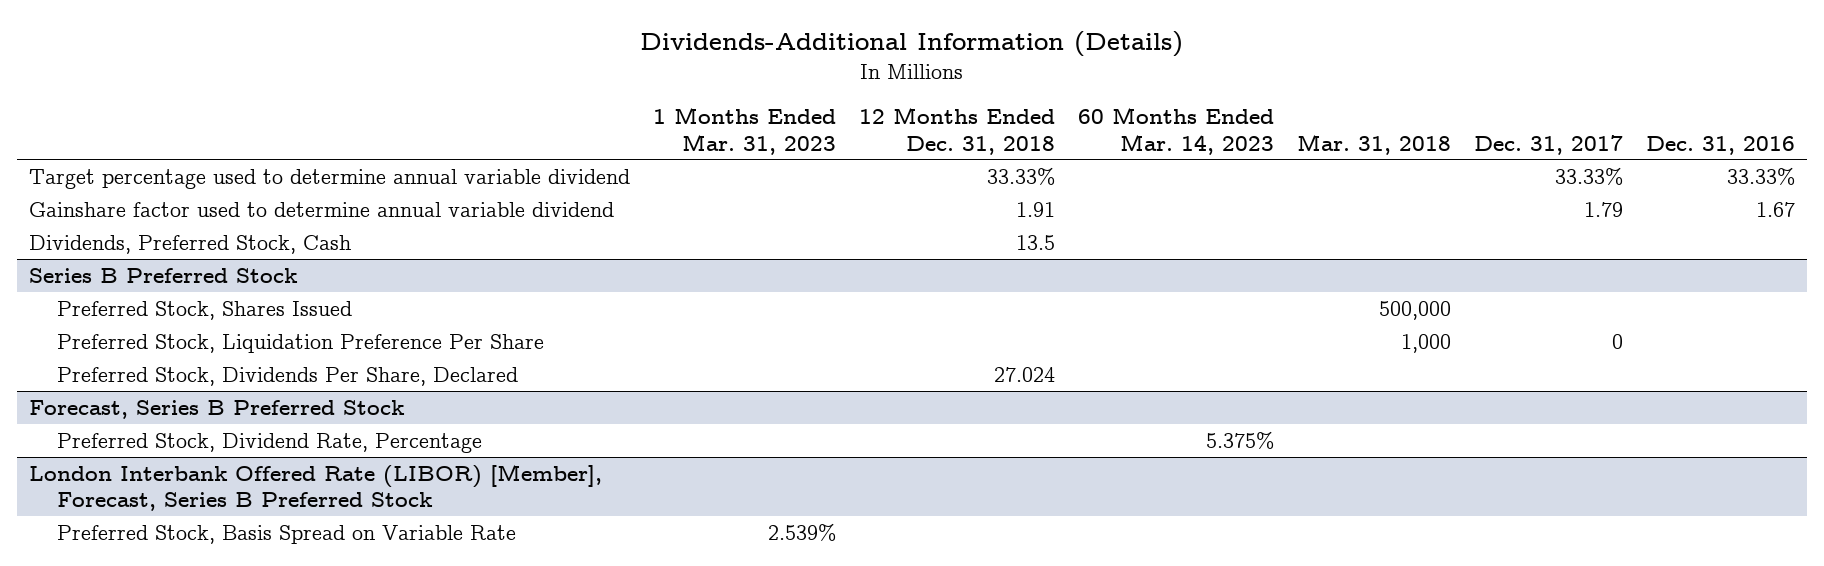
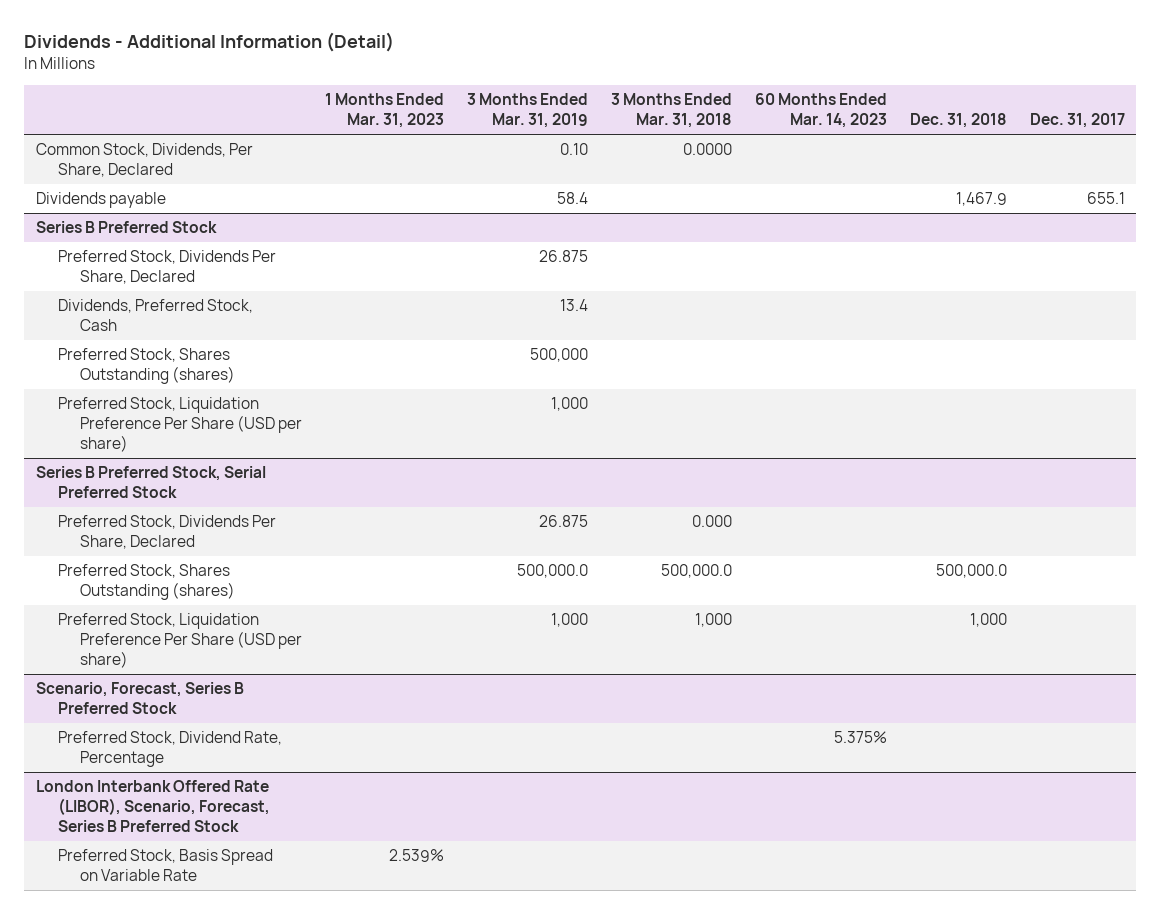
[639,31,1183,58] Dividends-Additional Information (Details) -> [24,32,395,53] Dividends - Additional Information (Detail)
[858,107,1055,155] 12 Months Ended Dec. 31, 2018 -> none
[1296,133,1451,155] Mar. 31, 2018 -> none
[1645,135,1795,155] Dec. 31, 2016 -> none
none -> [467,93,589,129] 3 Months Ended Mar. 31, 2019
none -> [610,93,732,129] 3 Months Ended Mar. 31, 2018
none -> [909,113,1007,129] Dec. 31, 2018
[28,168,630,189] Target percentage used to determine annual variable dividend -> none
[28,201,614,217] Gainshare factor used to determine annual variable dividend -> none
[28,234,351,254] Dividends, Preferred Stock, Cash -> none
none -> [35,143,253,178] Common Stock, Dividends, Per Share, Declared
none -> [35,192,166,209] Dividends payable
[57,300,353,320] Preferred Stock, Shares Issued -> none
[57,333,545,353] Preferred Stock, Liquidation Preference Per Share -> none
none -> [57,299,253,332] Dividends, Preferred Stock, Cash
none -> [57,348,236,385] Preferred Stock, Shares Outstanding (shares)
none -> [57,397,303,452] Preferred Stock, Liquidation Preference Per Share (USD per share)
none -> [35,466,266,499] Series B Preferred Stock, Serial Preferred Stock
none -> [57,515,276,550] Preferred Stock, Dividends Per Share, Declared
none -> [57,564,236,601] Preferred Stock, Shares Outstanding (shares)
none -> [57,613,303,668] Preferred Stock, Liquidation Preference Per Share (USD per share)
[28,399,405,419] Forecast, Series B Preferred Stock -> [35,682,244,715] Scenario, Forecast, Series B Preferred Stock
[28,463,602,512] London Interbank Offered Rate (LIBOR) [Member], Forecast, Series B Preferred Stock -> [35,780,270,832] London Interbank Offered Rate (LIBOR), Scenario, Forecast, Series B Preferred Stock

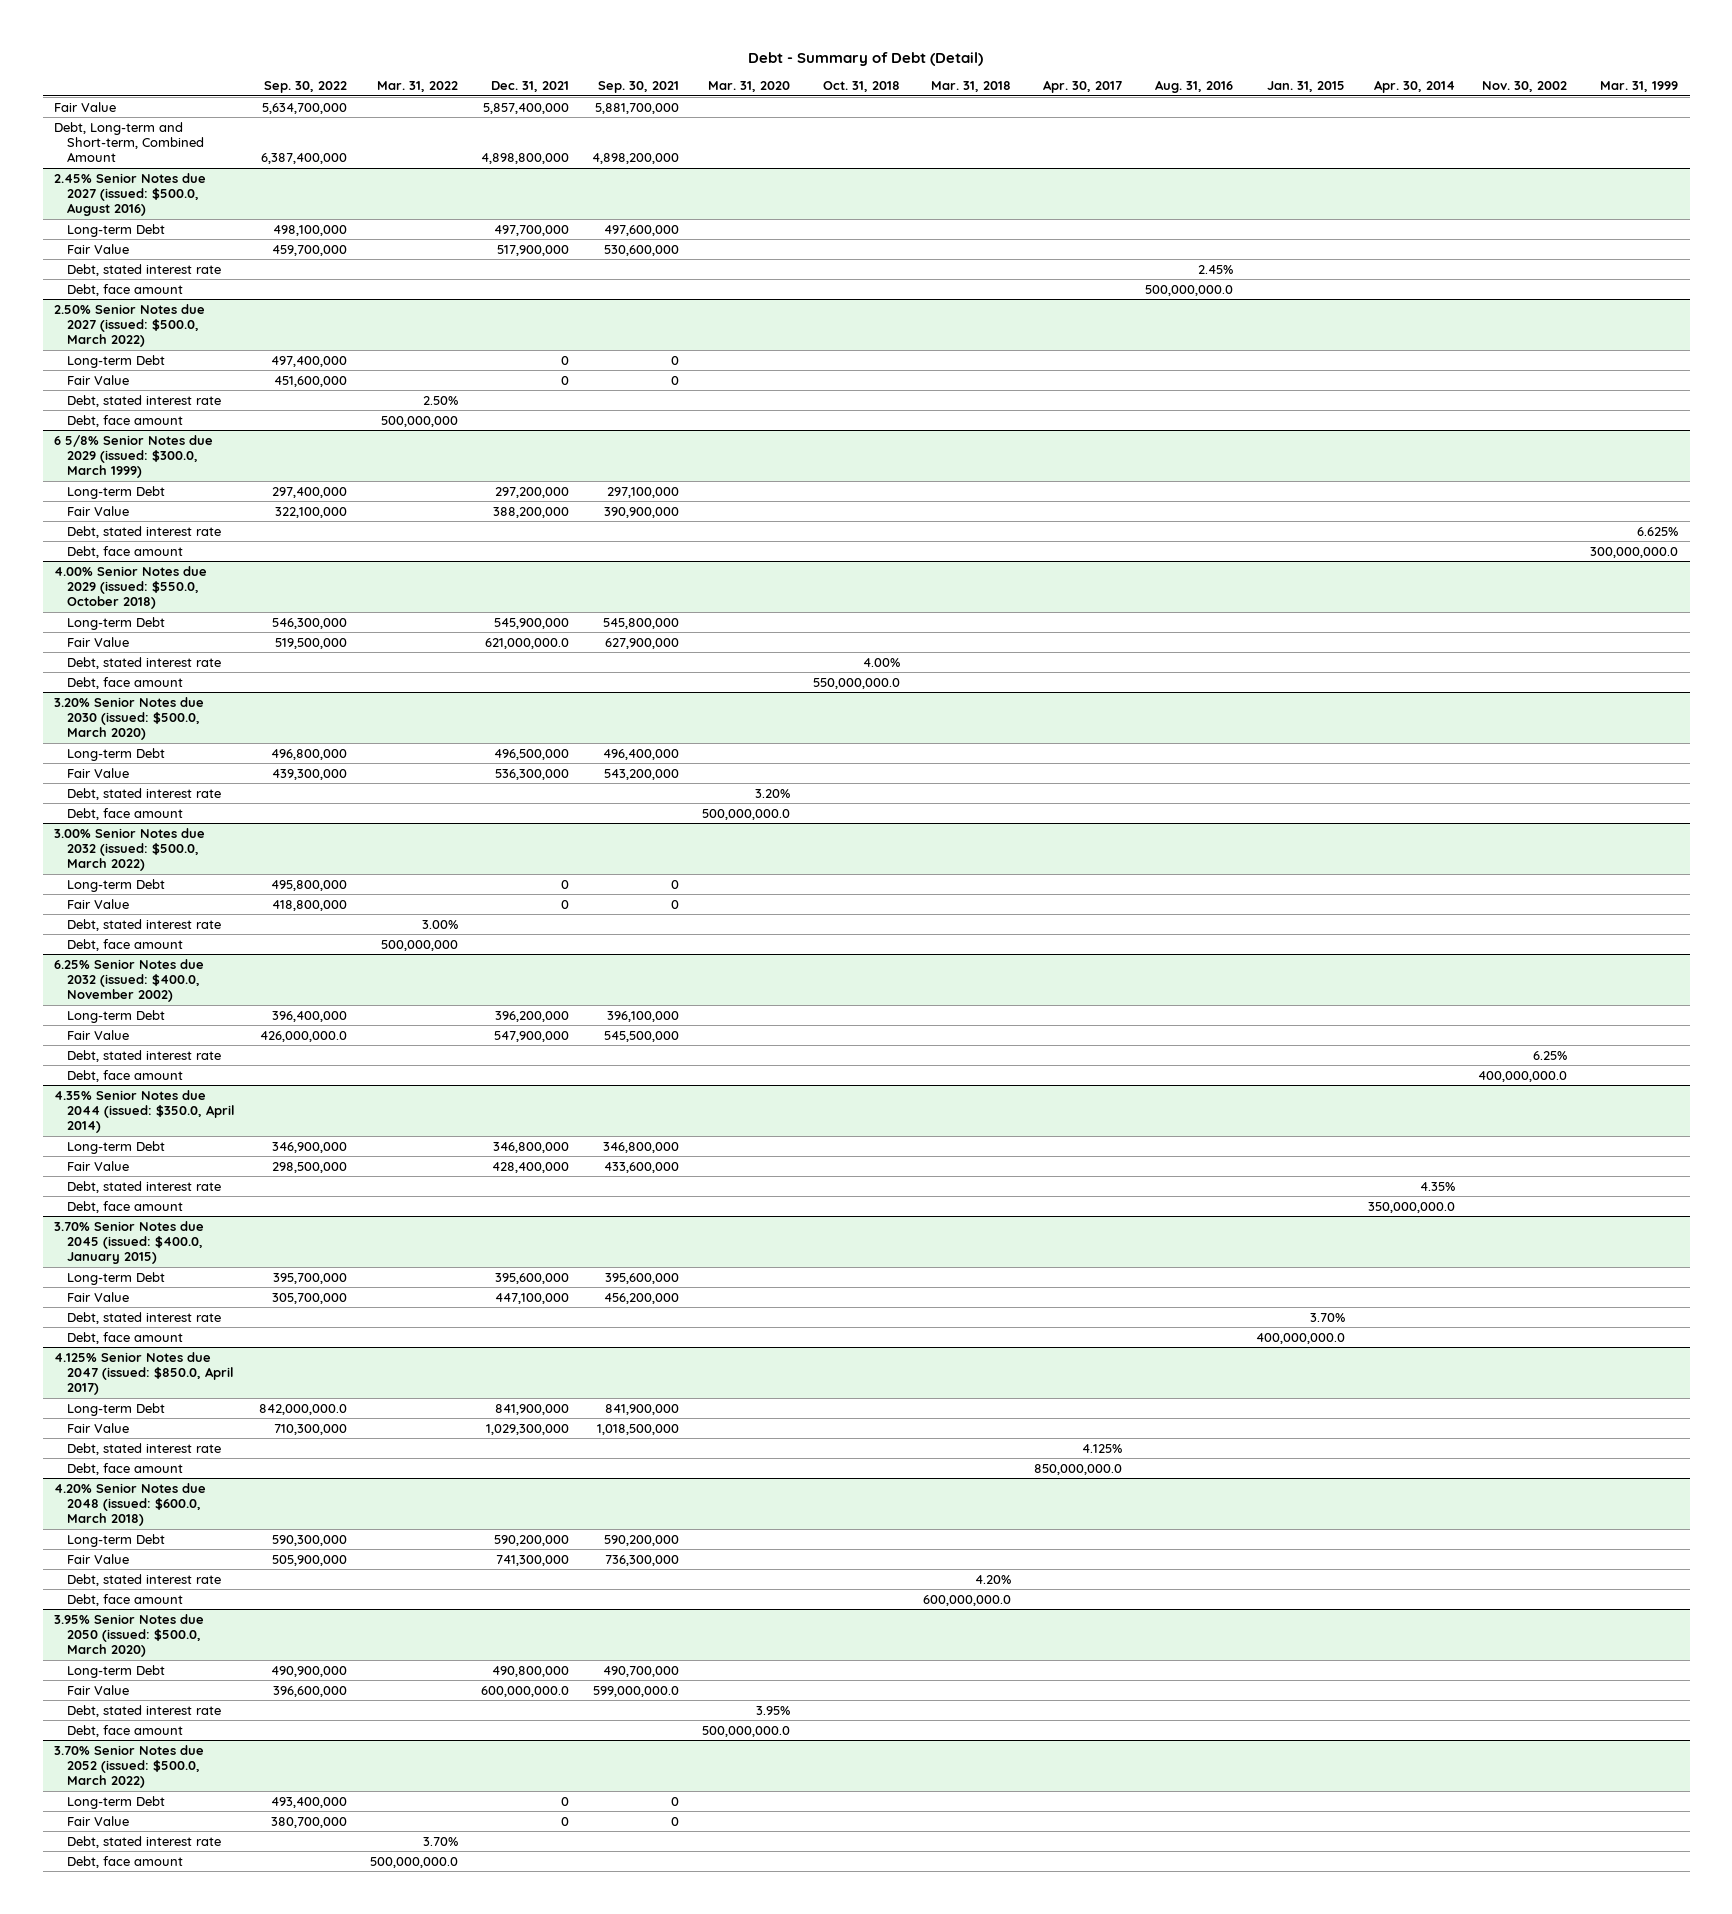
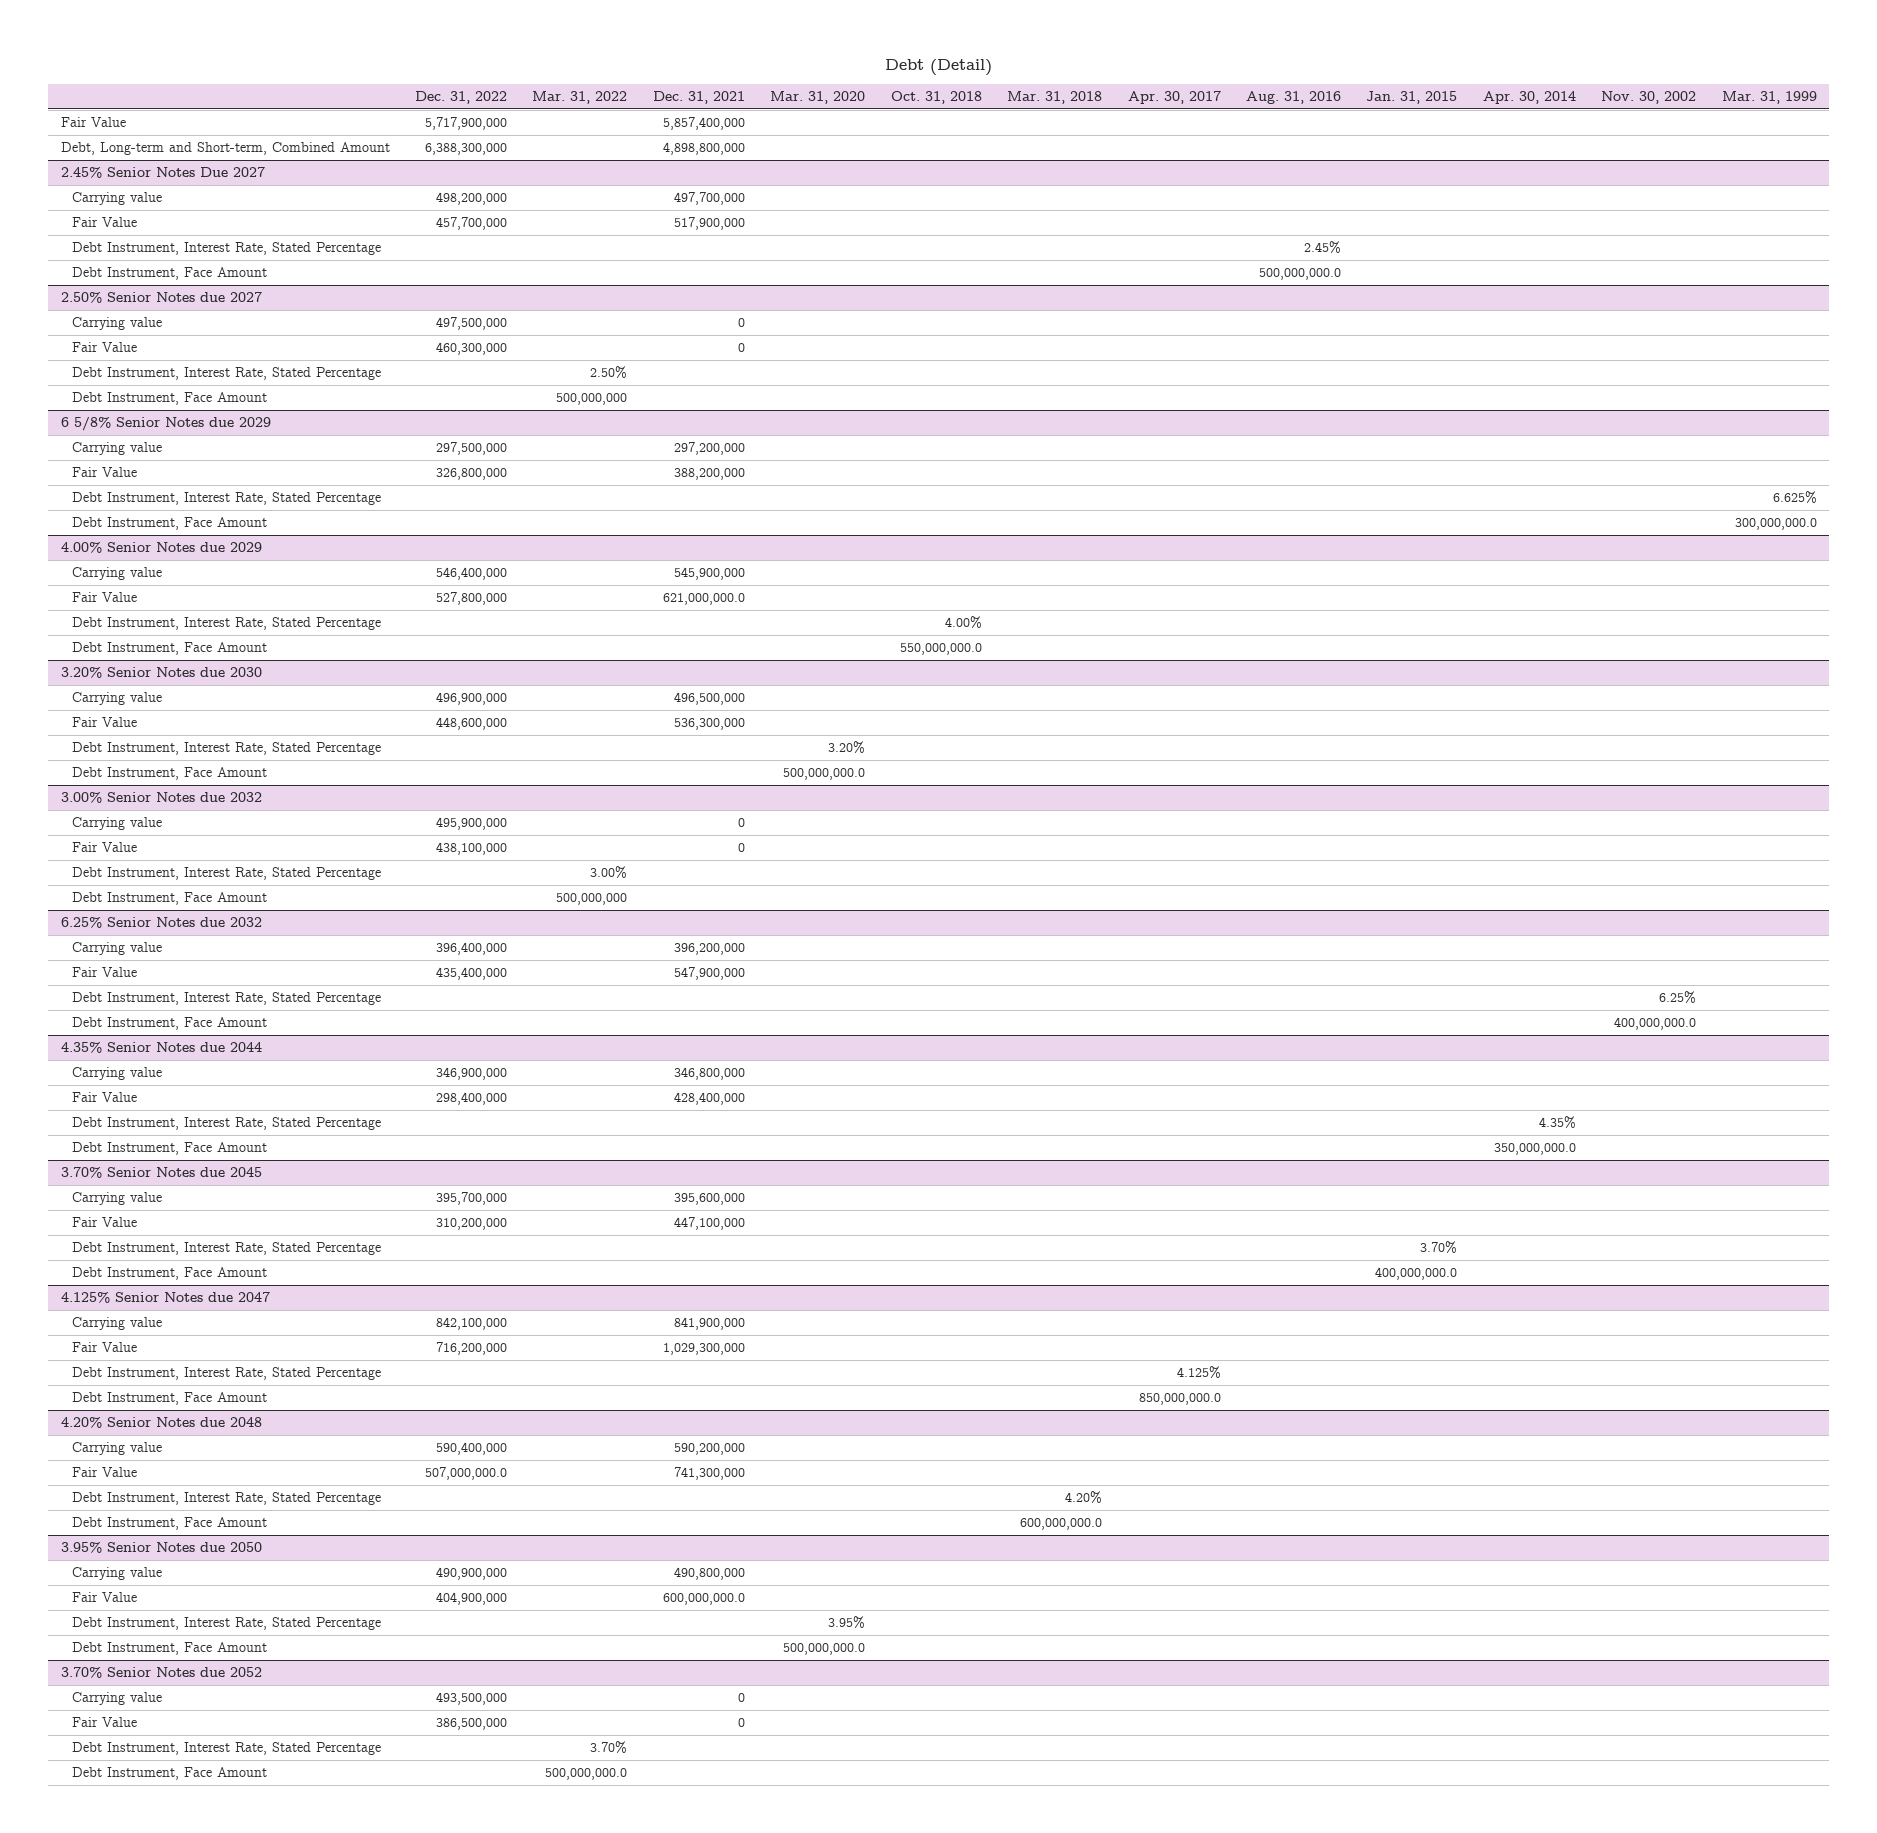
[748,51,984,66] Debt - Summary of Debt (Detail) -> [884,58,992,76] Debt (Detail)
[263,81,347,94] Sep. 30, 2022 -> none
[597,81,679,94] Sep. 30, 2021 -> none
none -> [414,91,507,105] Dec. 31, 2022
[54,172,207,216] 2.45% Senior Notes due 2027 (issued: $500.0, August 2016) -> [60,167,265,179] 2.45% Senior Notes Due 2027
[67,223,166,237] Long-term Debt -> [71,192,162,206] Carrying value
[67,263,222,276] Debt, stated interest rate -> [71,242,381,256] Debt Instrument, Interest Rate, Stated Percentage
[67,283,184,296] Debt, face amount -> [71,267,267,281] Debt Instrument, Face Amount
[54,303,206,347] 2.50% Senior Notes due 2027 (issued: $500.0, March 2022) -> [60,292,262,304] 2.50% Senior Notes due 2027
[67,354,166,368] Long-term Debt -> [71,317,162,331] Carrying value
[67,394,222,407] Debt, stated interest rate -> [71,367,381,381] Debt Instrument, Interest Rate, Stated Percentage
[67,414,184,427] Debt, face amount -> [71,392,267,406] Debt Instrument, Face Amount
[54,434,214,478] 6 5/8% Senior Notes due 2029 (issued: $300.0, March 1999) -> [60,417,271,432] 6 5/8% Senior Notes due 2029
[67,485,166,499] Long-term Debt -> [71,442,162,456] Carrying value
[67,525,222,538] Debt, stated interest rate -> [71,492,381,506] Debt Instrument, Interest Rate, Stated Percentage
[67,545,184,558] Debt, face amount -> [71,517,267,531] Debt Instrument, Face Amount
[54,565,208,609] 4.00% Senior Notes due 2029 (issued: $550.0, October 2018) -> [60,542,262,554] 4.00% Senior Notes due 2029
[67,616,166,630] Long-term Debt -> [71,567,162,581] Carrying value
[67,656,222,669] Debt, stated interest rate -> [71,617,381,631] Debt Instrument, Interest Rate, Stated Percentage
[67,676,184,689] Debt, face amount -> [71,642,267,656] Debt Instrument, Face Amount
[54,696,205,740] 3.20% Senior Notes due 2030 (issued: $500.0, March 2020) -> [60,667,262,679] 3.20% Senior Notes due 2030
[67,747,166,761] Long-term Debt -> [71,692,162,706] Carrying value
[67,787,222,800] Debt, stated interest rate -> [71,742,381,756] Debt Instrument, Interest Rate, Stated Percentage
[67,807,184,820] Debt, face amount -> [71,767,267,781] Debt Instrument, Face Amount
[54,827,206,871] 3.00% Senior Notes due 2032 (issued: $500.0, March 2022) -> [60,792,262,804] 3.00% Senior Notes due 2032
[67,878,166,892] Long-term Debt -> [71,817,162,831] Carrying value
[67,918,222,931] Debt, stated interest rate -> [71,867,381,881] Debt Instrument, Interest Rate, Stated Percentage
[67,938,184,951] Debt, face amount -> [71,892,267,906] Debt Instrument, Face Amount
[54,958,205,1002] 6.25% Senior Notes due 2032 (issued: $400.0, November 2002) -> [60,917,262,929] 6.25% Senior Notes due 2032
[67,1009,166,1023] Long-term Debt -> [71,942,162,956] Carrying value
[67,1049,222,1062] Debt, stated interest rate -> [71,992,381,1006] Debt Instrument, Interest Rate, Stated Percentage
[67,1069,184,1082] Debt, face amount -> [71,1017,267,1031] Debt Instrument, Face Amount
[54,1089,236,1133] 4.35% Senior Notes due 2044 (issued: $350.0, April 2014) -> [60,1042,262,1054] 4.35% Senior Notes due 2044
[67,1140,166,1154] Long-term Debt -> [71,1067,162,1081] Carrying value
[67,1180,222,1193] Debt, stated interest rate -> [71,1117,381,1131] Debt Instrument, Interest Rate, Stated Percentage
[67,1200,184,1213] Debt, face amount -> [71,1142,267,1156] Debt Instrument, Face Amount
[54,1220,205,1264] 3.70% Senior Notes due 2045 (issued: $400.0, January 2015) -> [60,1167,262,1179] 3.70% Senior Notes due 2045
[67,1271,166,1285] Long-term Debt -> [71,1192,162,1206] Carrying value
[67,1311,222,1324] Debt, stated interest rate -> [71,1242,381,1256] Debt Instrument, Interest Rate, Stated Percentage
[67,1331,184,1344] Debt, face amount -> [71,1267,267,1281] Debt Instrument, Face Amount
[54,1351,235,1395] 4.125% Senior Notes due 2047 (issued: $850.0, April 2017) -> [60,1292,270,1304] 4.125% Senior Notes due 2047
[67,1402,166,1416] Long-term Debt -> [71,1317,162,1331] Carrying value
[67,1442,222,1455] Debt, stated interest rate -> [71,1367,381,1381] Debt Instrument, Interest Rate, Stated Percentage
[67,1462,184,1475] Debt, face amount -> [71,1392,267,1406] Debt Instrument, Face Amount
[54,1482,207,1526] 4.20% Senior Notes due 2048 (issued: $600.0, March 2018) -> [60,1417,262,1429] 4.20% Senior Notes due 2048
[67,1533,166,1547] Long-term Debt -> [71,1442,162,1456] Carrying value
[67,1573,222,1586] Debt, stated interest rate -> [71,1492,381,1506] Debt Instrument, Interest Rate, Stated Percentage
[67,1593,184,1606] Debt, face amount -> [71,1517,267,1531] Debt Instrument, Face Amount
[54,1613,205,1657] 3.95% Senior Notes due 2050 (issued: $500.0, March 2020) -> [60,1542,262,1554] 3.95% Senior Notes due 2050
[67,1664,166,1678] Long-term Debt -> [71,1567,162,1581] Carrying value
[67,1704,222,1717] Debt, stated interest rate -> [71,1617,381,1631] Debt Instrument, Interest Rate, Stated Percentage
[67,1724,184,1737] Debt, face amount -> [71,1642,267,1656] Debt Instrument, Face Amount
[54,1744,205,1788] 3.70% Senior Notes due 2052 (issued: $500.0, March 2022) -> [60,1667,262,1679] 3.70% Senior Notes due 2052
[67,1795,166,1809] Long-term Debt -> [71,1692,162,1706] Carrying value
[67,1835,222,1848] Debt, stated interest rate -> [71,1742,381,1756] Debt Instrument, Interest Rate, Stated Percentage
[67,1855,184,1868] Debt, face amount -> [71,1767,267,1781] Debt Instrument, Face Amount

